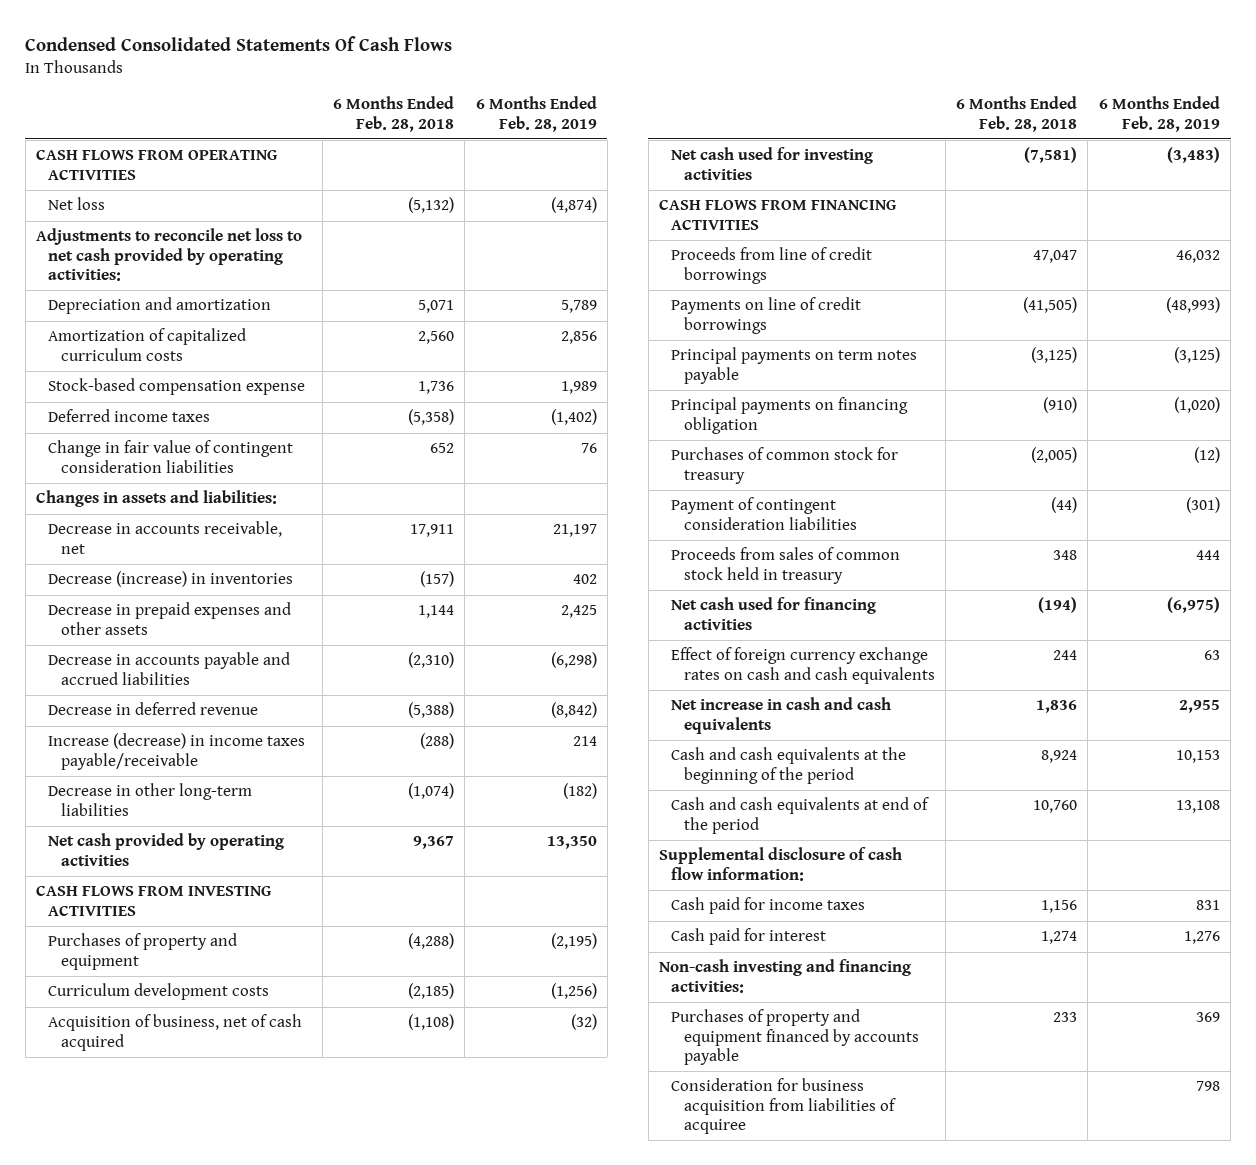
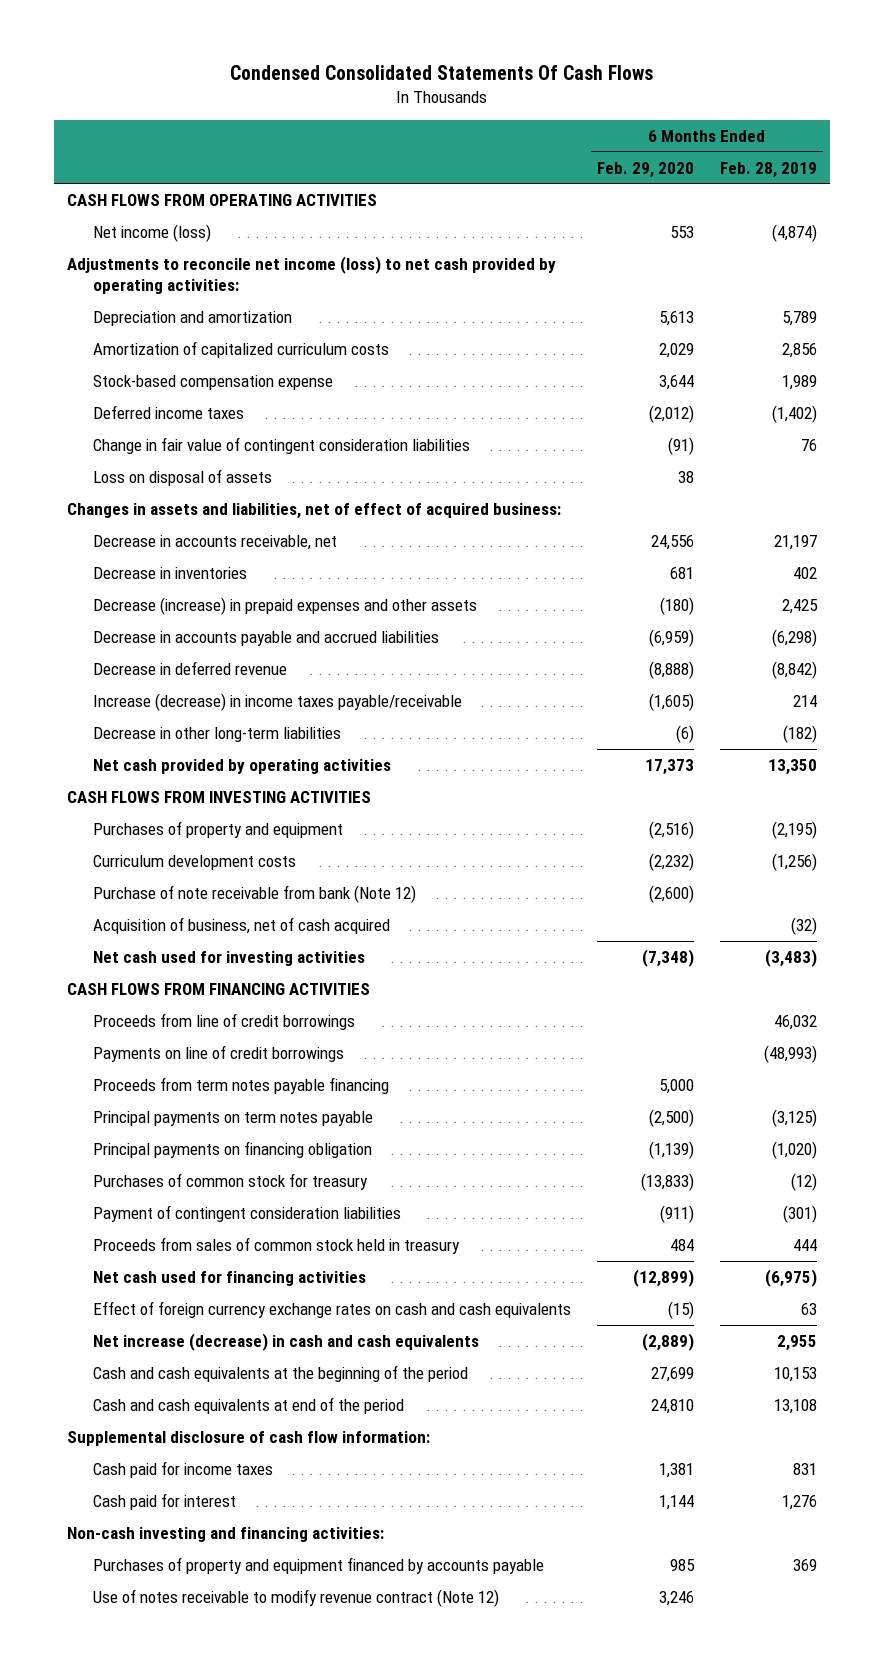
[333,96,455,132] 6 Months Ended Feb. 28, 2018 -> none
none -> [596,161,694,178] Feb. 29, 2020
[48,197,106,211] Net loss -> [93,223,212,242] Net income (loss)
[36,228,303,281] Adjustments to reconcile net loss to net cash provided by operating activities: -> [66,255,556,295] Adjustments to reconcile net income (loss) to net cash provided by operating activities:
none -> [93,468,273,486] Loss on disposal of assets
[36,490,278,508] Changes in assets and liabilities: -> [66,502,561,519] Changes in assets and liabilities, net of effect of acquired business:
[48,571,294,588] Decrease (increase) in inventories -> [93,566,248,579] Decrease in inventories
[48,602,292,635] Decrease in prepaid expenses and other assets -> [93,596,478,615] Decrease (increase) in prepaid expenses and other assets
none -> [93,884,417,903] Purchase of note receivable from bank (Note 12)
none -> [93,1076,390,1094] Proceeds from term notes payable financing
[671,697,892,734] Net increase in cash and cash equivalents -> [93,1332,480,1351] Net increase (decrease) in cash and cash equivalents
[671,1078,896,1134] Consideration for business acquisition from liabilities of acquiree -> none
none -> [93,1588,500,1607] Use of notes receivable to modify revenue contract (Note 12)

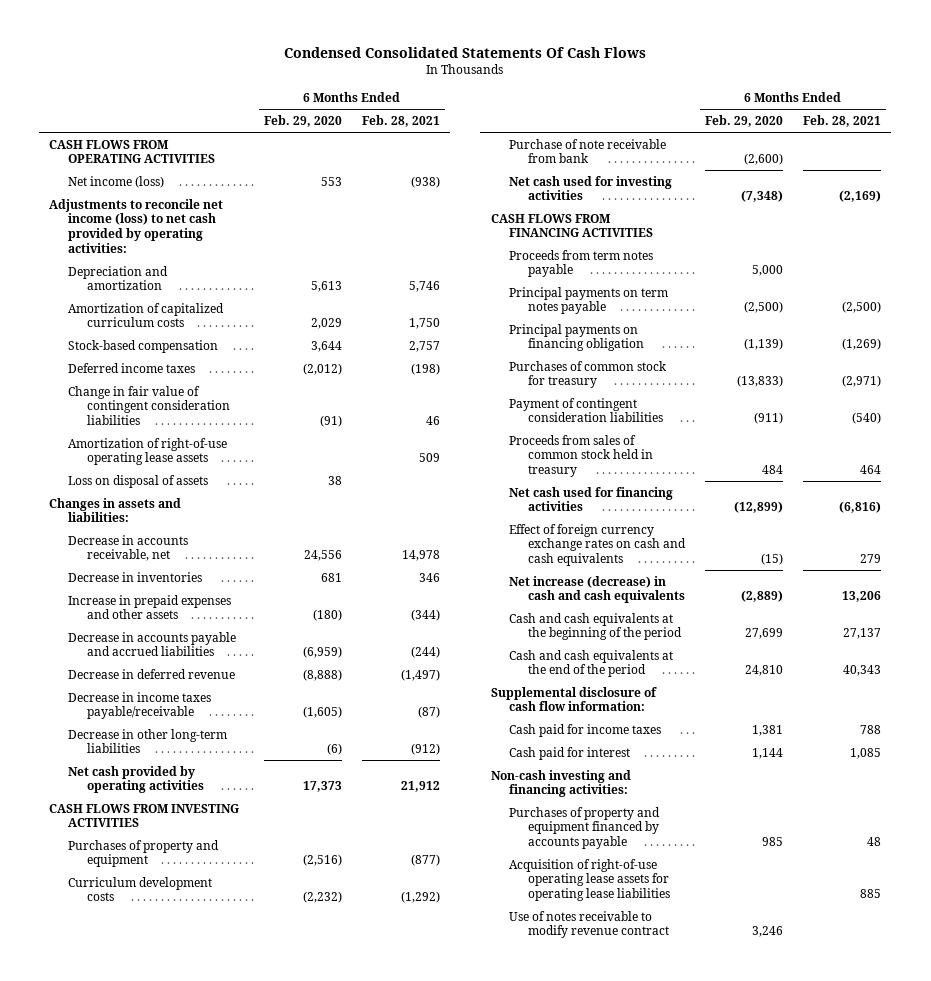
[719,161,817,178] Feb. 28, 2019 -> none
none -> [362,115,441,128] Feb. 28, 2021
[93,374,334,390] Stock-based compensation expense -> [67,339,218,353] Stock-based compensation
none -> [67,437,227,466] Amortization of right-of-use operating lease assets
[66,502,561,519] Changes in assets and liabilities, net of effect of acquired business: -> [49,497,182,523] Changes in assets and liabilities:
[93,596,478,615] Decrease (increase) in prepaid expenses and other assets -> [67,594,231,620] Increase in prepaid expenses and other assets
[93,692,463,711] Increase (decrease) in income taxes payable/receivable -> [67,691,211,720] Decrease in income taxes payable/receivable
[93,916,391,934] Acquisition of business, net of cash acquired -> none
[93,884,417,903] Purchase of note receivable from bank (Note 12) -> [509,138,667,164] Purchase of note receivable from bank
[93,1012,356,1030] Proceeds from line of credit borrowings -> none
[93,1044,345,1062] Payments on line of credit borrowings -> none
[93,1076,390,1094] Proceeds from term notes payable financing -> [509,249,654,278] Proceeds from term notes payable
[93,1396,405,1414] Cash and cash equivalents at end of the period -> [509,649,674,678] Cash and cash equivalents at the end of the period
none -> [509,858,670,902] Acquisition of right-of-use operating lease assets for operating lease liabilities
[93,1588,500,1607] Use of notes receivable to modify revenue contract (Note 12) -> [509,910,669,939] Use of notes receivable to modify revenue contract

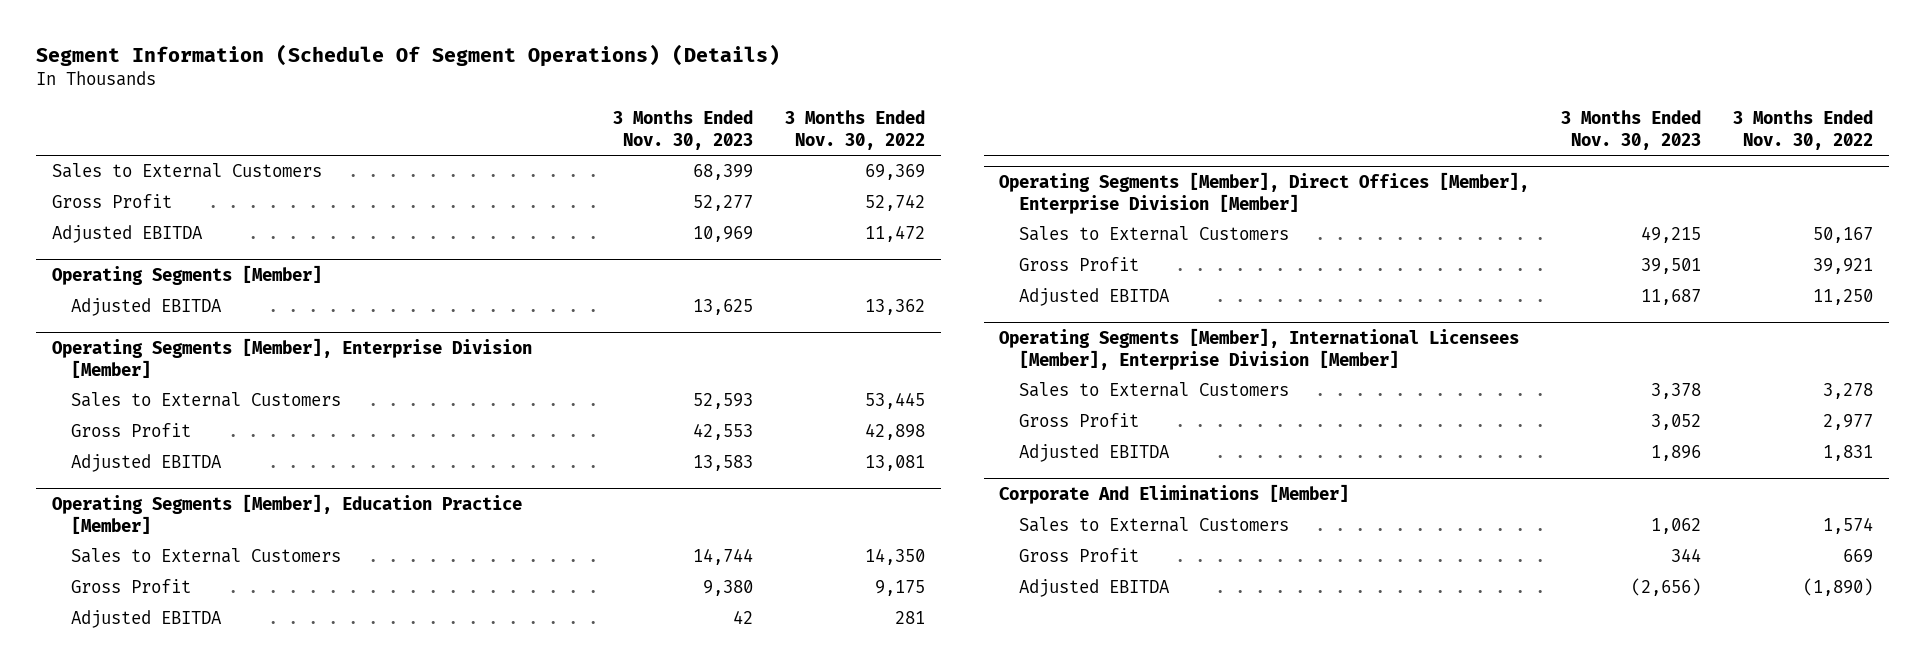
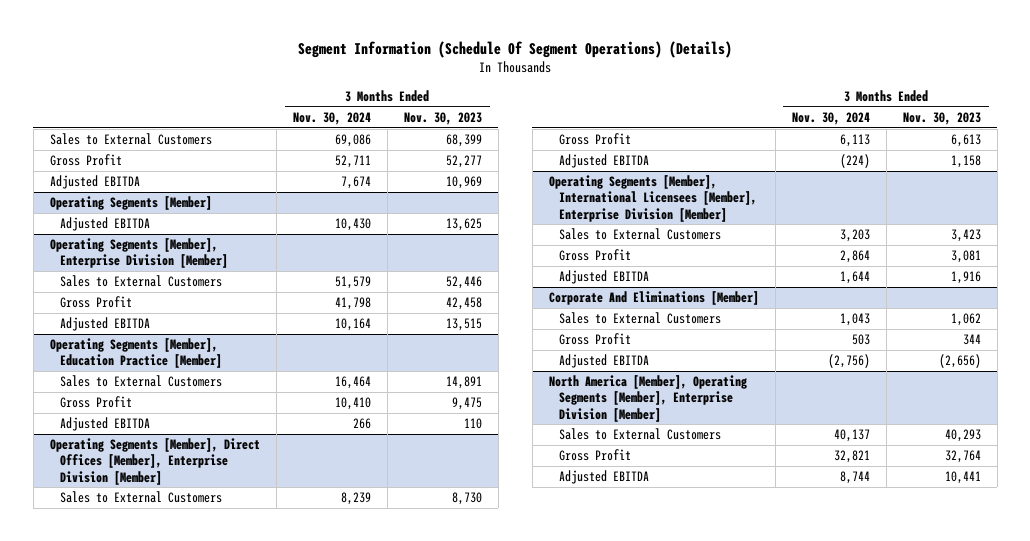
[785,109,926,150] 3 Months Ended Nov. 30, 2022 -> none
none -> [292,111,371,125] Nov. 30, 2024
[693,393,754,410] 52,593 -> [445,276,482,290] 52,446
[693,423,754,441] 42,553 -> [445,297,482,311] 42,458
[693,455,754,472] 13,583 -> [445,318,482,332] 13,515
[693,548,754,566] 14,744 -> [445,376,482,390] 14,891
[703,580,754,597] 9,380 -> [451,397,482,411] 9,475
[733,610,754,625] 42 -> [463,418,482,430] 110
[1641,226,1702,244] 49,215 -> [451,492,482,506] 8,730
[1641,258,1702,275] 39,501 -> [950,134,981,148] 6,613
[1641,289,1702,306] 11,687 -> [950,155,981,169] 1,158
[1651,383,1702,400] 3,378 -> [950,229,981,243] 3,423
[1651,414,1702,431] 3,052 -> [950,250,981,264] 3,081
[1651,445,1702,462] 1,896 -> [950,271,981,285] 1,916
none -> [548,375,747,422] North America [Member], Operating Segments [Member], Enterprise Division [Member]
none -> [559,428,722,441] Sales to External Customers
none -> [559,449,632,462] Gross Profit
none -> [559,470,650,485] Adjusted EBITDA

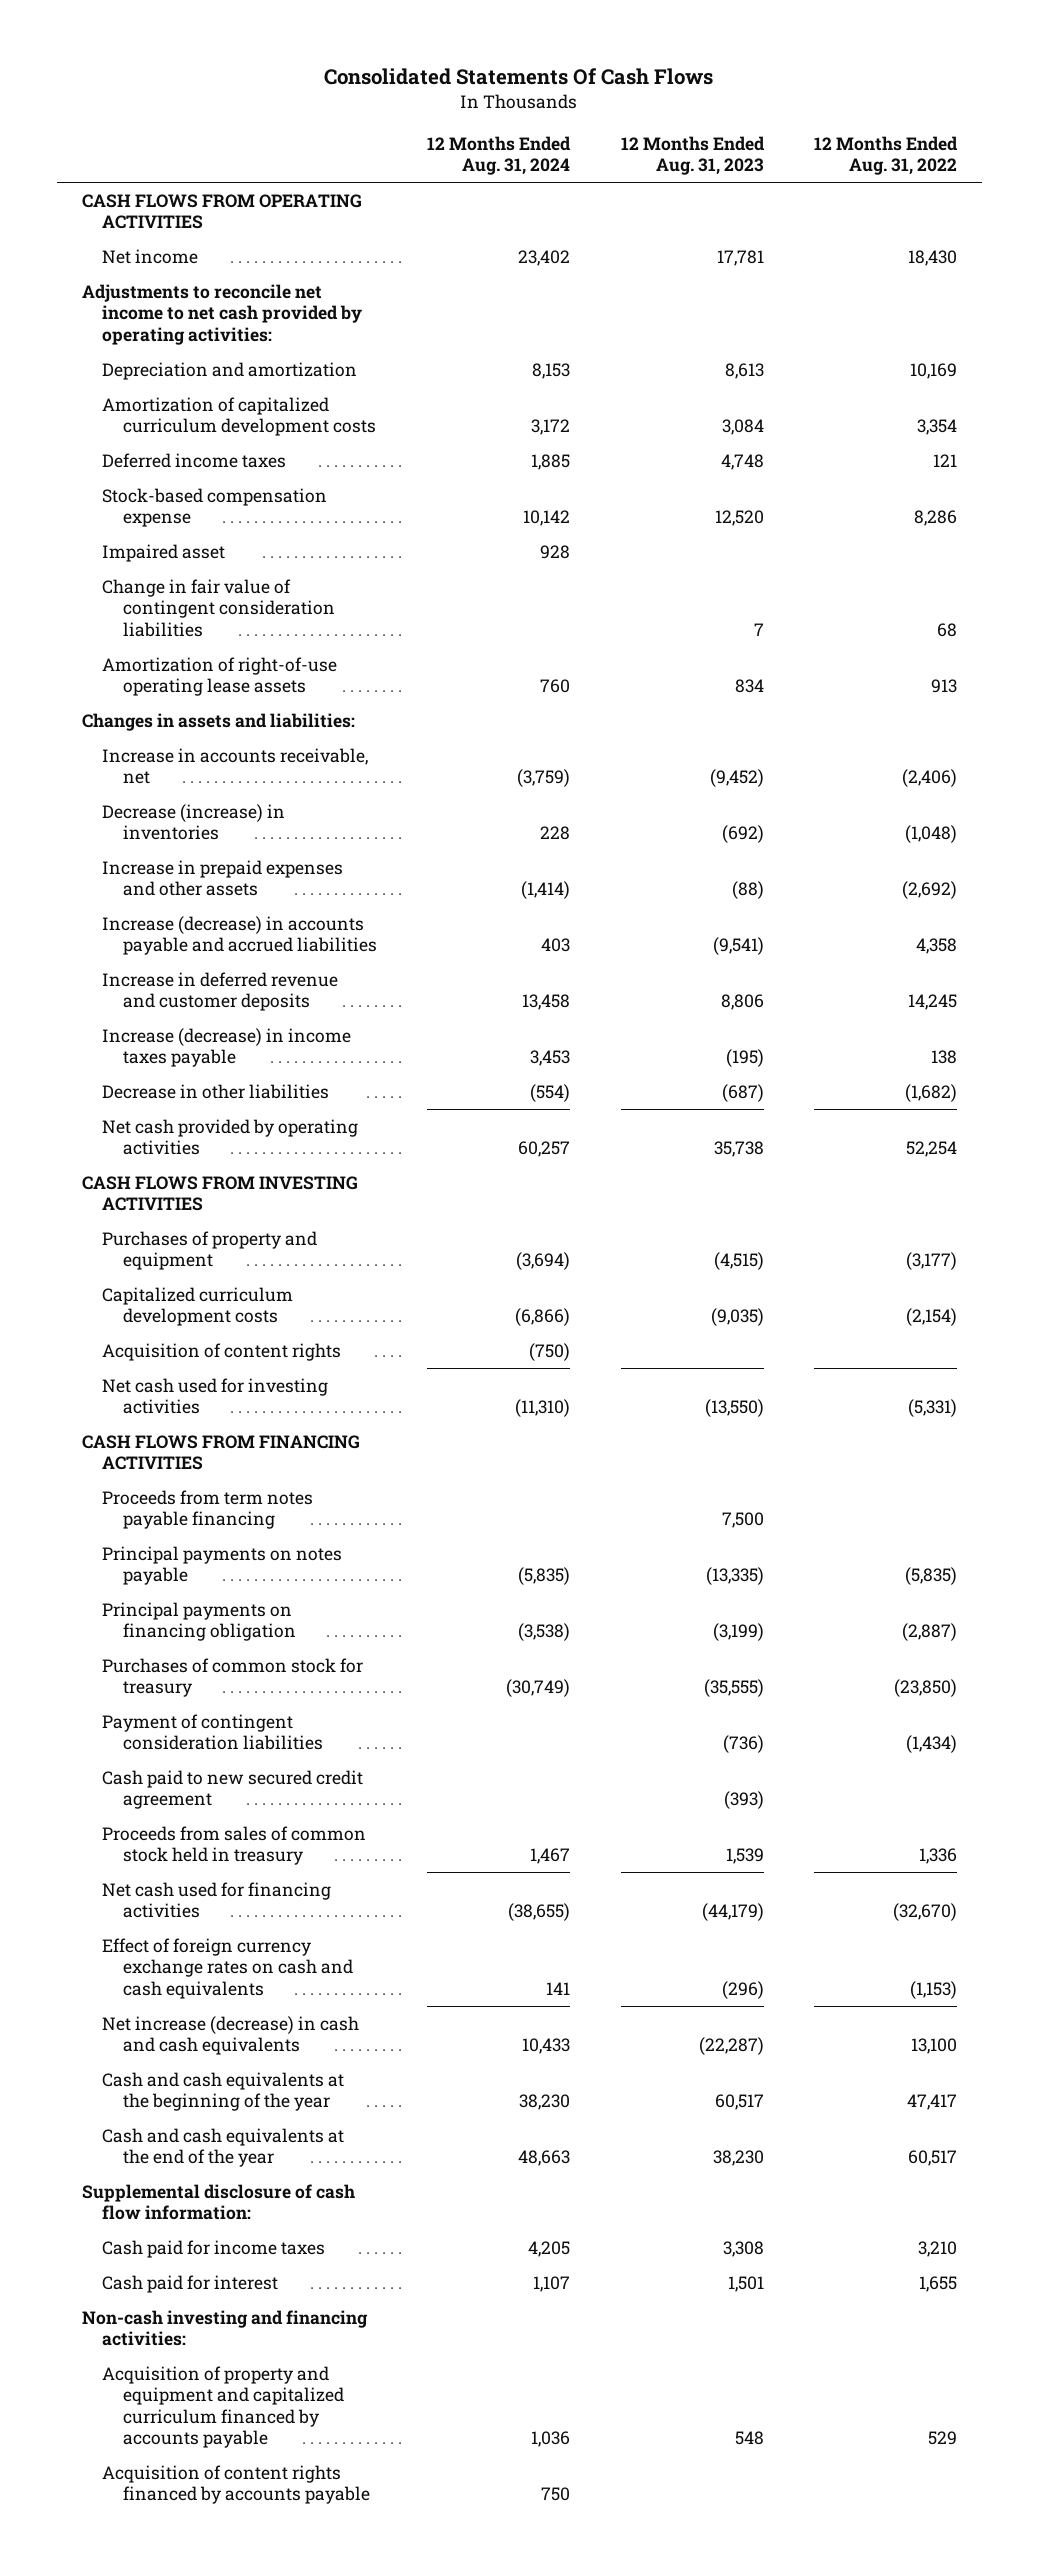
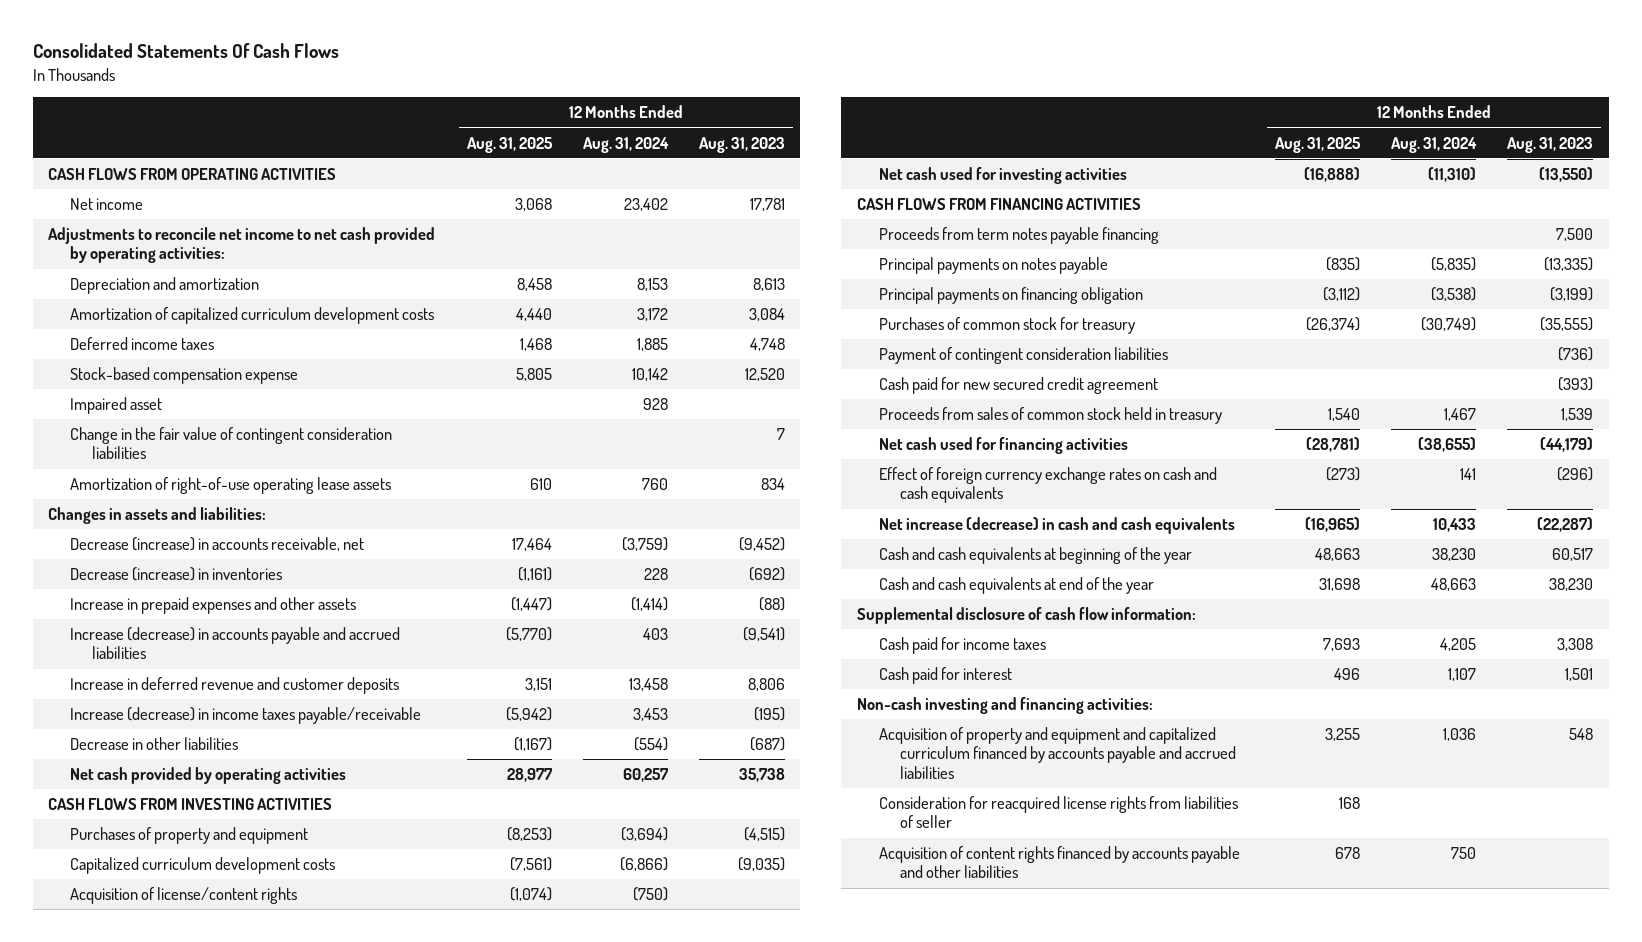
[813,135,958,176] 12 Months Ended Aug. 31, 2022 -> none
none -> [466,136,553,153] Aug. 31, 2025
[102,578,335,637] Change in fair value of contingent consideration liabilities -> [70,427,393,460] Change in the fair value of contingent consideration liabilities
[102,747,369,785] Increase in accounts receivable, net -> [70,537,365,552] Decrease (increase) in accounts receivable, net
[102,1027,352,1068] Increase (decrease) in income taxes payable -> [70,707,422,725] Increase (decrease) in income taxes payable/receivable
[102,1342,342,1361] Acquisition of content rights -> [70,887,298,905] Acquisition of license/content rights
[102,1769,364,1810] Cash paid to new secured credit agreement -> [878,377,1158,395] Cash paid for new secured credit agreement
[102,2071,345,2112] Cash and cash equivalents at the beginning of the year -> [878,547,1192,565] Cash and cash equivalents at beginning of the year
[102,2127,345,2168] Cash and cash equivalents at the end of the year -> [878,577,1154,595] Cash and cash equivalents at end of the year
[102,2365,344,2449] Acquisition of property and equipment and capitalized curriculum financed by accounts payable -> [878,727,1237,779] Acquisition of property and equipment and capitalized curriculum financed by accounts payable and accrued liabilities
none -> [878,796,1238,829] Consideration for reacquired license rights from liabilities of seller
[102,2464,370,2505] Acquisition of content rights financed by accounts payable -> [878,846,1240,879] Acquisition of content rights financed by accounts payable and other liabilities

